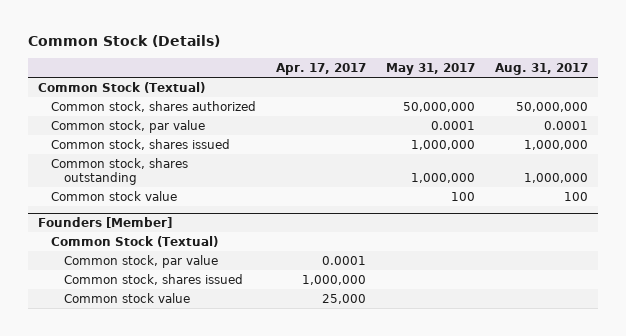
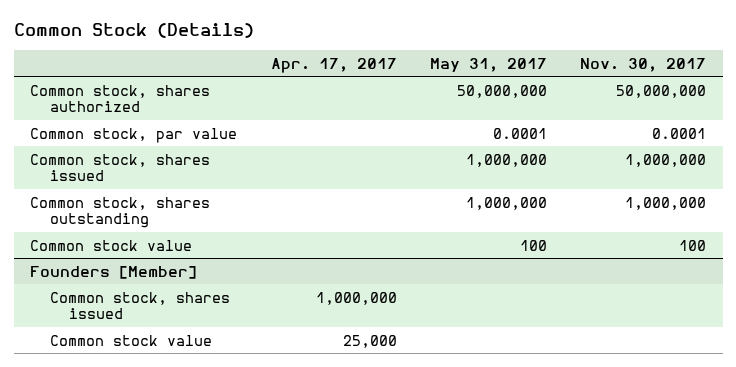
[495,63,589,76] Aug. 31, 2017 -> none
none -> [580,57,707,72] Nov. 30, 2017
[38,81,206,93] Common Stock (Textual) -> none
[51,235,219,247] Common Stock (Textual) -> none
[64,254,219,268] Common stock, par value -> none

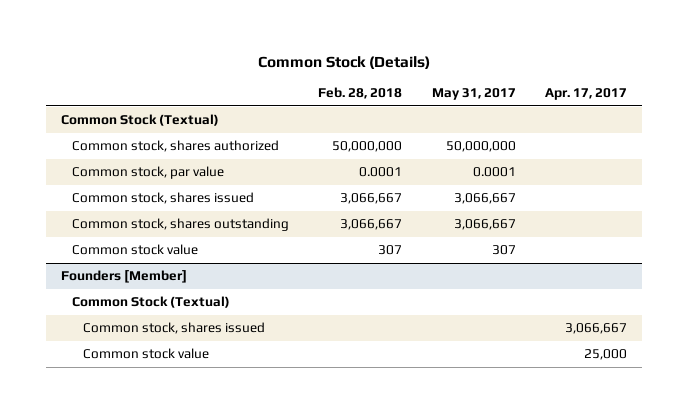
[580,57,707,72] Nov. 30, 2017 -> none
none -> [318,87,403,100] Feb. 28, 2018
none -> [60,114,219,127] Common Stock (Textual)
[465,153,547,167] 1,000,000 -> [453,193,516,205] 3,066,667
[465,196,547,210] 1,000,000 -> [453,219,516,231] 3,066,667
[519,239,547,251] 100 -> [491,245,516,256] 307
none -> [71,296,230,309] Common Stock (Textual)
[315,291,397,305] 1,000,000 -> [565,323,628,335] 3,066,667

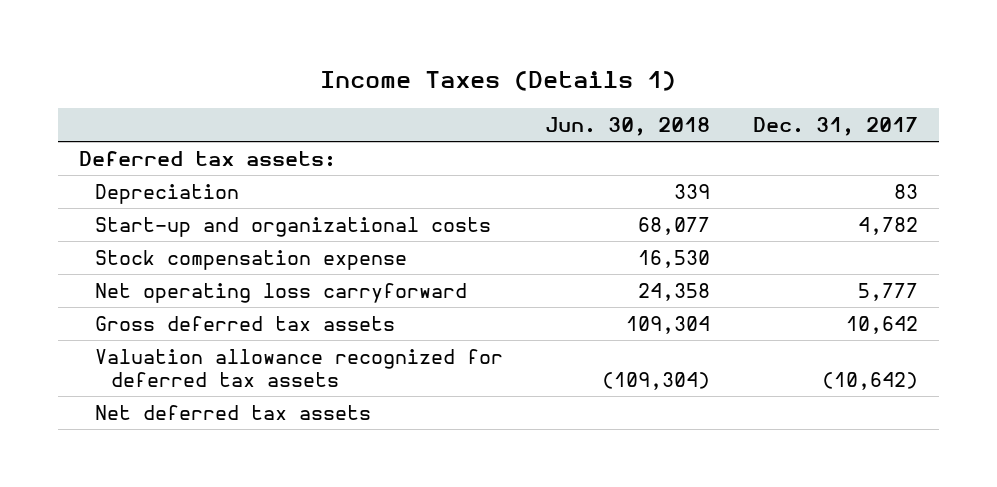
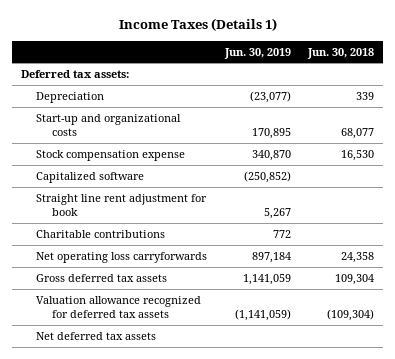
[752,117,918,137] Dec. 31, 2017 -> none
none -> [223,47,291,59] Jun. 30, 2019
none -> [36,171,145,183] Capitalized software
none -> [36,193,208,216] Straight line rent adjustment for book
none -> [36,229,166,238] Charitable contributions
[95,283,468,304] Net operating loss carryforward -> [36,251,208,263] Net operating loss carryforwards

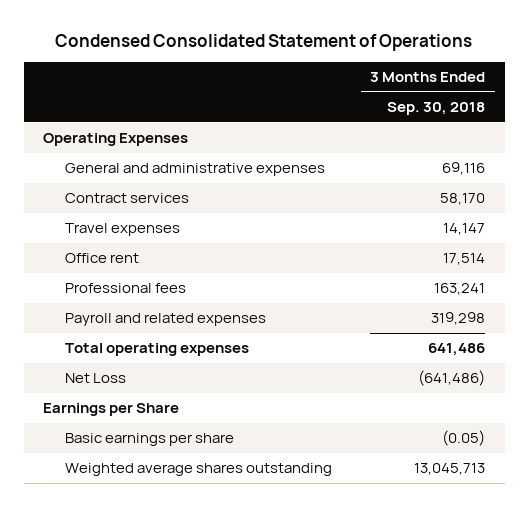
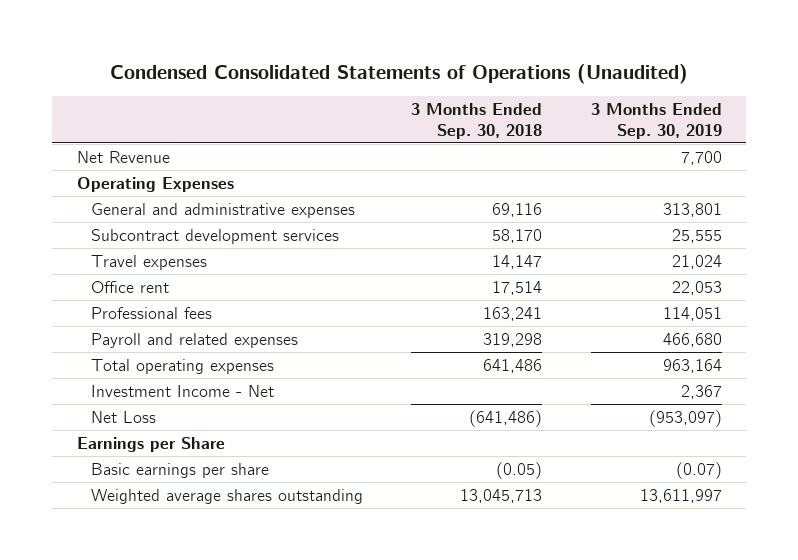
[55,34,473,52] Condensed Consolidated Statement of Operations -> [110,63,689,84] Condensed Consolidated Statements of Operations (Unaudited)
none -> [590,102,722,139] 3 Months Ended Sep. 30, 2019
none -> [76,150,170,163] Net Revenue
[64,193,189,204] Contract services -> [90,228,339,244] Subcontract development services
none -> [90,384,274,397] Investment Income - Net

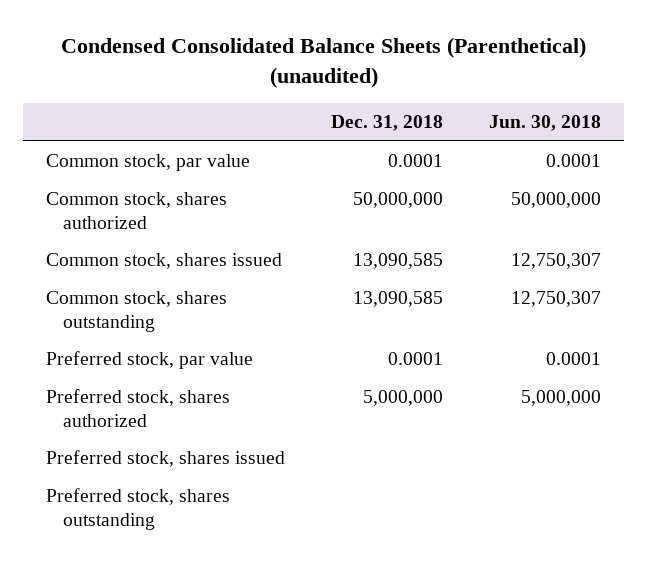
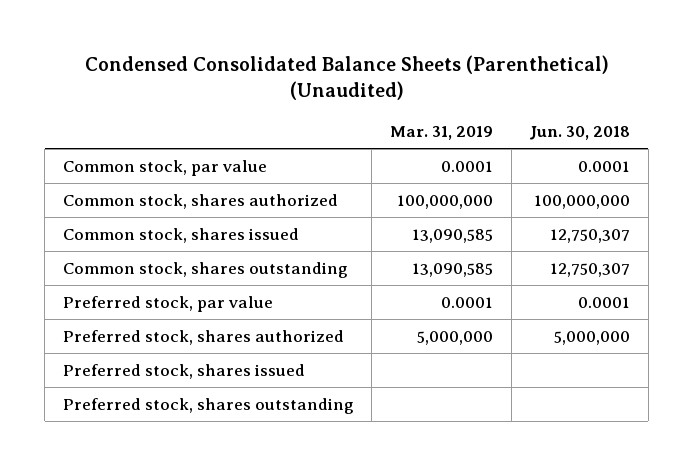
[60,37,586,89] Condensed Consolidated Balance Sheets (Parenthetical) (unaudited) -> [84,54,609,101] Condensed Consolidated Balance Sheets (Parenthetical) (Unaudited)
[331,114,444,131] Dec. 31, 2018 -> none
none -> [390,125,494,140] Mar. 31, 2019
[510,192,601,209] 50,000,000 -> [534,194,631,209] 100,000,000

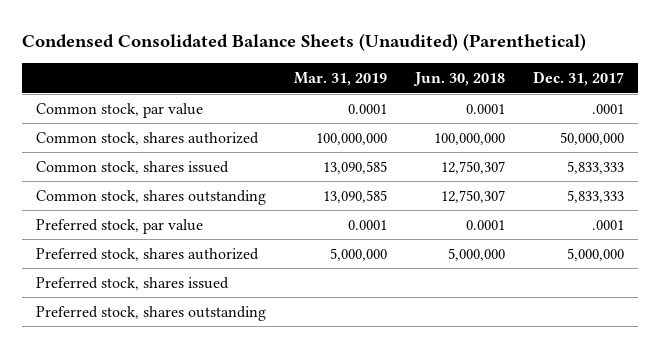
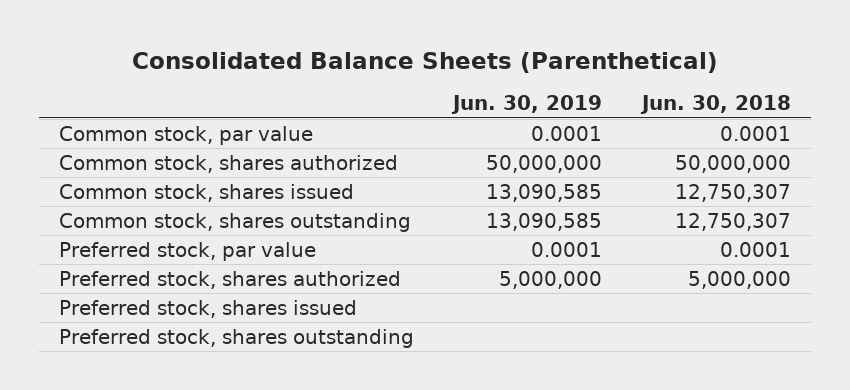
[22,33,587,52] Condensed Consolidated Balance Sheets (Unaudited) (Parenthetical) -> [131,51,718,73] Consolidated Balance Sheets (Parenthetical)
[294,72,388,87] Mar. 31, 2019 -> none
[532,71,624,87] Dec. 31, 2017 -> none
none -> [451,95,603,115] Jun. 30, 2019
[433,132,505,145] 100,000,000 -> [675,154,792,173] 50,000,000

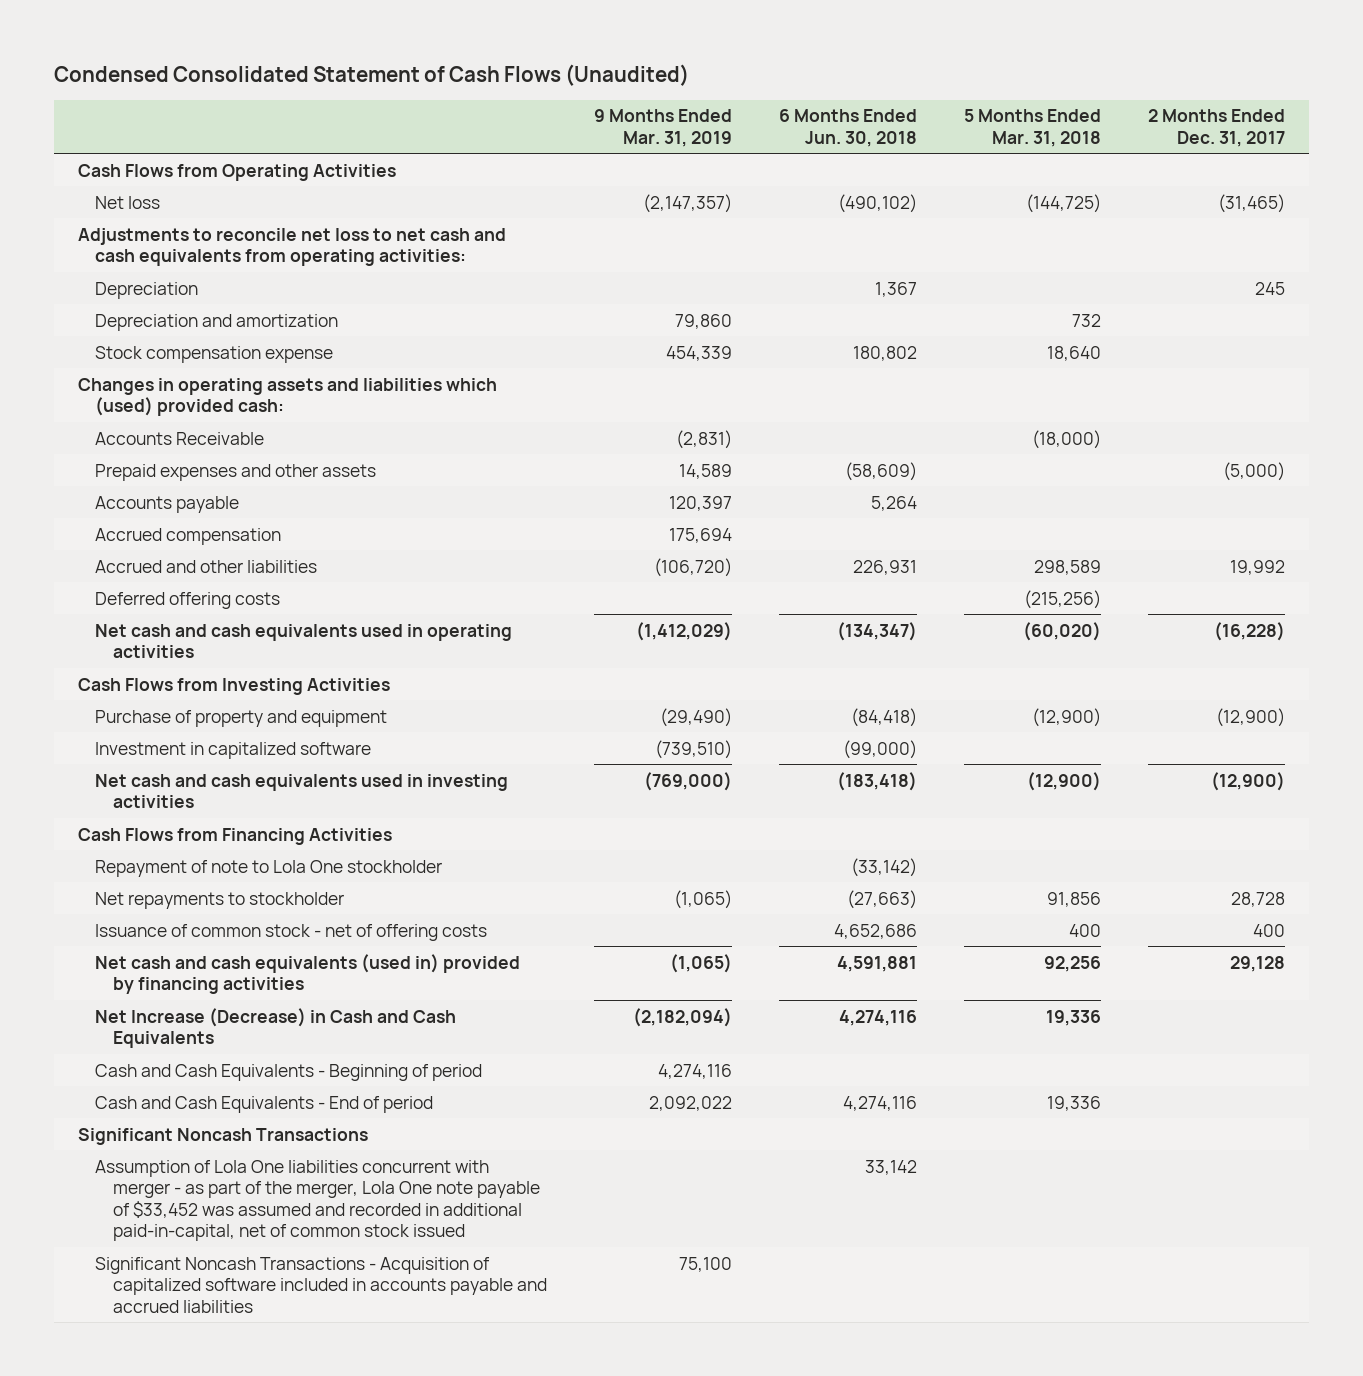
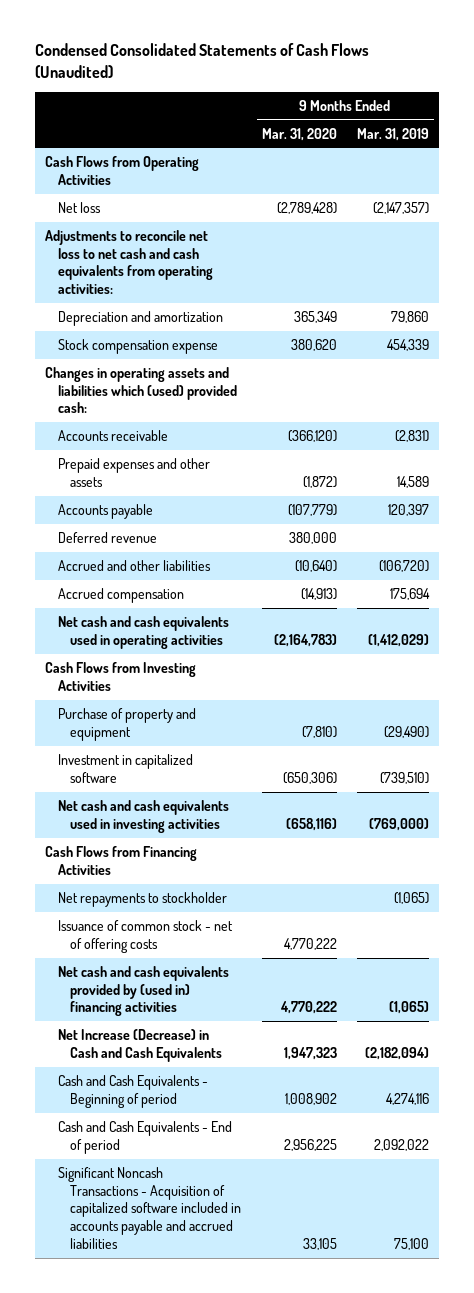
[54,63,690,86] Condensed Consolidated Statement of Cash Flows (Unaudited) -> [34,43,369,79] Condensed Consolidated Statements of Cash Flows (Unaudited)
[779,109,918,147] 6 Months Ended Jun. 30, 2018 -> none
[964,109,1102,147] 5 Months Ended Mar. 31, 2018 -> none
[1148,109,1286,147] 2 Months Ended Dec. 31, 2017 -> none
none -> [261,127,337,141] Mar. 31, 2020
[95,281,199,299] Depreciation -> none
[95,431,265,445] Accounts Receivable -> [57,429,168,441] Accounts receivable
none -> [57,531,157,543] Deferred revenue
[95,591,281,609] Deferred offering costs -> none
[95,527,282,545] Accrued compensation -> [57,587,184,603] Accrued compensation
[95,859,443,877] Repayment of note to Lola One stockholder -> none
[95,953,521,995] Net cash and cash equivalents (used in) provided by financing activities -> [57,965,229,1017] Net cash and cash equivalents provided by (used in) financing activities
[77,1127,368,1145] Significant Noncash Transactions -> none
[95,1159,541,1242] Assumption of Lola One liabilities concurrent with merger - as part of the merger, Lola One note payable of $33,452 was assumed and recorded in additional paid-in-capital, net of common stock issued -> none

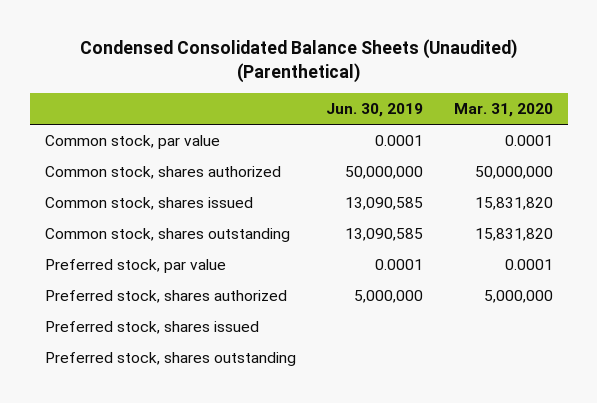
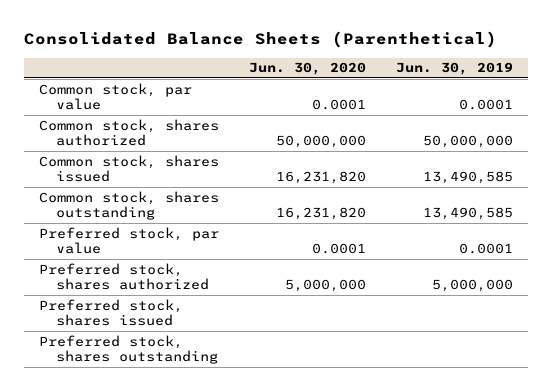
[79,38,517,83] Condensed Consolidated Balance Sheets (Unaudited) (Parenthetical) -> [23,31,497,49] Consolidated Balance Sheets (Parenthetical)
[453,103,553,118] Mar. 31, 2020 -> none
none -> [248,62,366,76] Jun. 30, 2020
[345,197,424,211] 13,090,585 -> [422,171,513,185] 13,490,585
[345,228,424,242] 13,090,585 -> [422,207,513,221] 13,490,585

